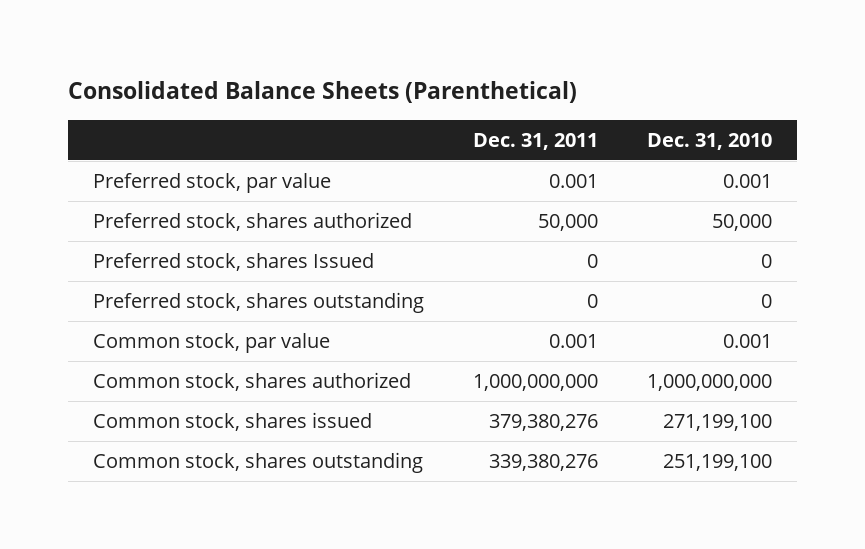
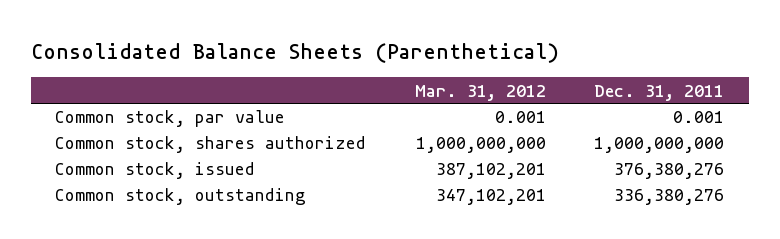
[647,132,773,150] Dec. 31, 2010 -> none
none -> [414,84,546,101] Mar. 31, 2012
[92,173,331,194] Preferred stock, par value -> none
[92,212,412,232] Preferred stock, shares authorized -> none
[92,253,374,272] Preferred stock, shares Issued -> none
[92,292,424,314] Preferred stock, shares outstanding -> none
[92,412,372,432] Common stock, shares issued -> [55,162,256,180] Common stock, issued
[489,414,599,432] 379,380,276 -> [614,163,725,180] 376,380,276
[92,452,423,474] Common stock, shares outstanding -> [55,188,307,206] Common stock, outstanding
[489,454,599,472] 339,380,276 -> [614,189,725,206] 336,380,276

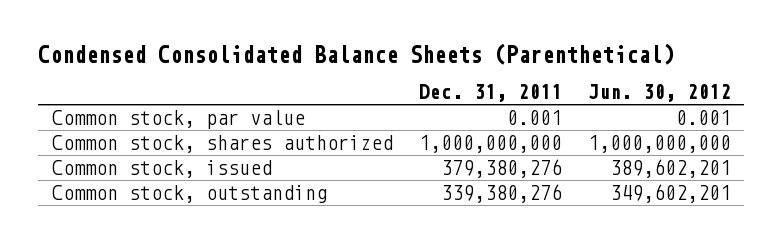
[31,43,560,64] Consolidated Balance Sheets (Parenthetical) -> [38,43,675,66] Condensed Consolidated Balance Sheets (Parenthetical)
[414,84,546,101] Mar. 31, 2012 -> none
none -> [587,84,731,103] Jun. 30, 2012
[614,163,725,180] 376,380,276 -> [440,158,562,178] 379,380,276
[614,189,725,206] 336,380,276 -> [440,183,562,203] 339,380,276

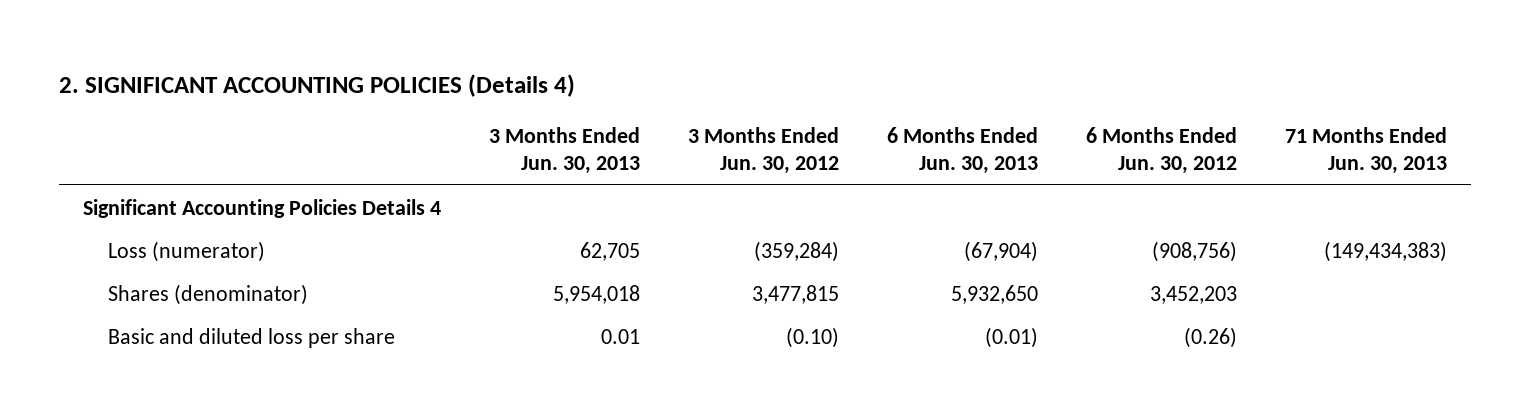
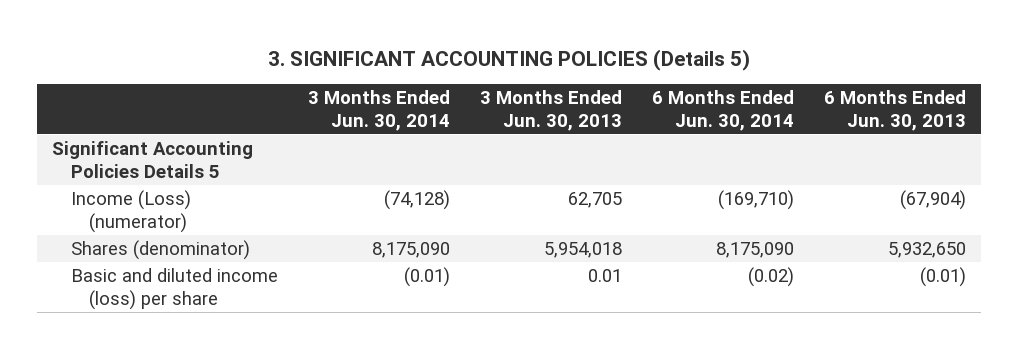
[58,73,575,97] 2. SIGNIFICANT ACCOUNTING POLICIES (Details 4) -> [268,48,751,71] 3. SIGNIFICANT ACCOUNTING POLICIES (Details 5)
[687,127,839,175] 3 Months Ended Jun. 30, 2012 -> none
[1085,127,1237,175] 6 Months Ended Jun. 30, 2012 -> none
[1285,127,1448,175] 71 Months Ended Jun. 30, 2013 -> none
none -> [307,90,450,131] 3 Months Ended Jun. 30, 2014
none -> [651,90,794,131] 6 Months Ended Jun. 30, 2014
[82,198,441,218] Significant Accounting Policies Details 4 -> [52,141,254,178] Significant Accounting Policies Details 5
[107,240,265,262] Loss (numerator) -> [70,190,191,233] Income (Loss) (numerator)
[107,327,395,348] Basic and diluted loss per share -> [70,268,278,310] Basic and diluted income (loss) per share

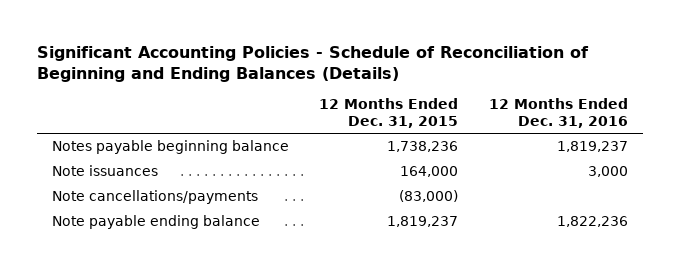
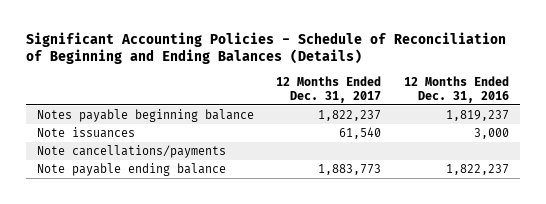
[319,98,459,128] 12 Months Ended Dec. 31, 2015 -> none
none -> [276,75,382,103] 12 Months Ended Dec. 31, 2017
[556,216,628,228] 1,822,236 -> [445,163,509,175] 1,822,237

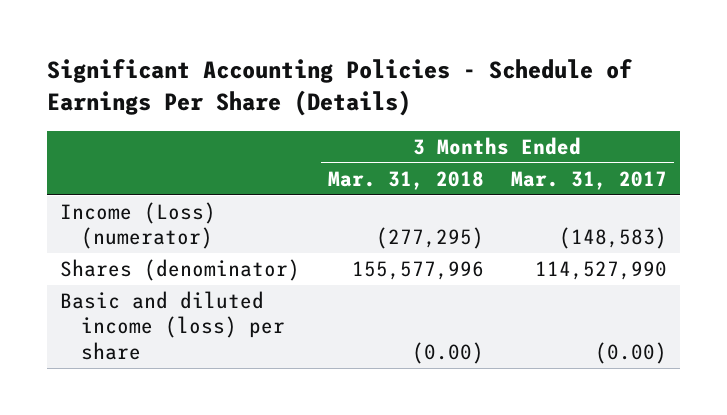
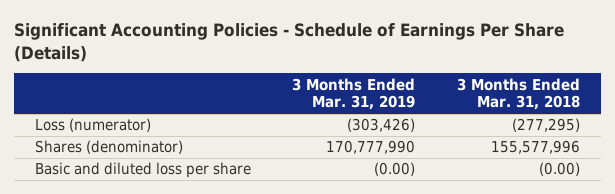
[510,170,667,190] Mar. 31, 2017 -> none
none -> [292,77,416,111] 3 Months Ended Mar. 31, 2019
[60,202,217,250] Income (Loss) (numerator) -> [34,118,151,133] Loss (numerator)
[60,291,286,360] Basic and diluted income (loss) per share -> [34,162,251,179] Basic and diluted loss per share

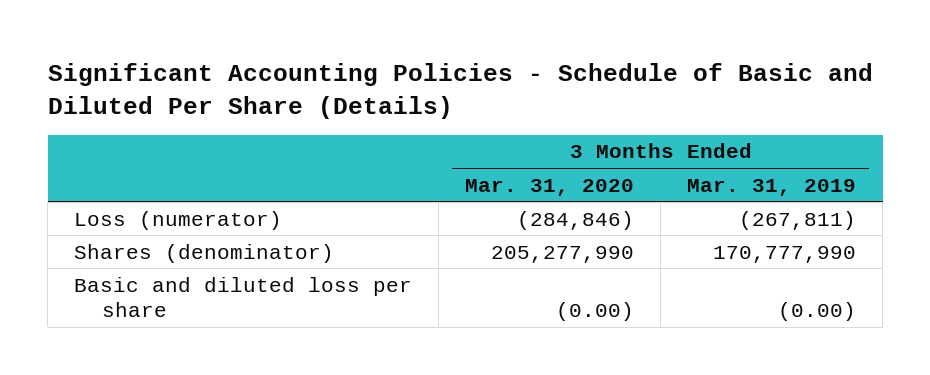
[13,23,564,62] Significant Accounting Policies - Schedule of Earnings Per Share (Details) -> [47,62,873,119] Significant Accounting Policies - Schedule of Basic and Diluted Per Share (Details)
[457,77,581,111] 3 Months Ended Mar. 31, 2018 -> none
none -> [465,178,635,196] Mar. 31, 2020
[347,118,416,133] (303,426) -> [739,210,857,230] (267,811)

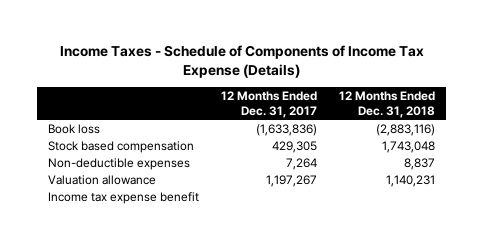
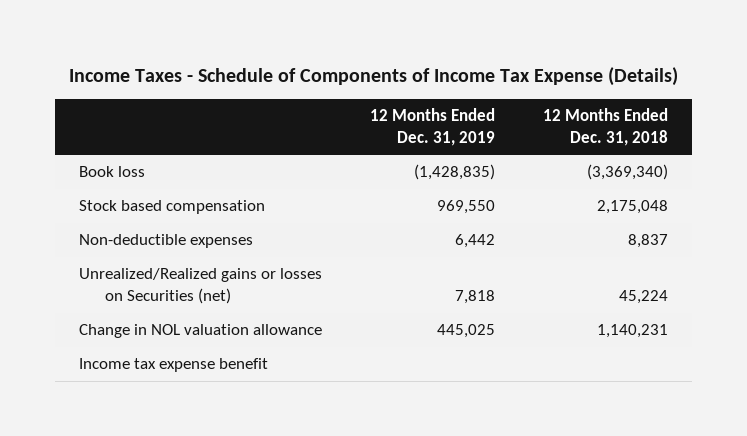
[221,91,318,118] 12 Months Ended Dec. 31, 2017 -> none
none -> [370,108,496,147] 12 Months Ended Dec. 31, 2019
[375,123,435,136] (2,883,116) -> [587,164,669,181] (3,369,340)
[381,140,435,153] 1,743,048 -> [597,200,669,215] 2,175,048
none -> [79,268,323,305] Unrealized/Realized gains or losses on Securities (net)
[48,174,157,185] Valuation allowance -> [79,324,323,339] Change in NOL valuation allowance

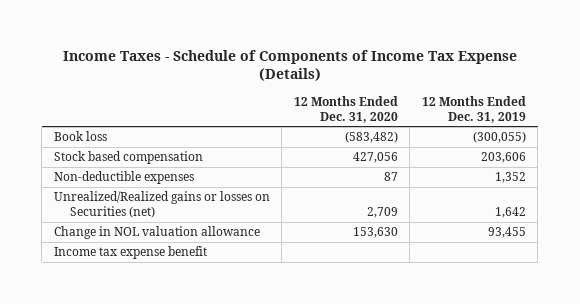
[543,108,669,147] 12 Months Ended Dec. 31, 2018 -> none
none -> [293,95,398,123] 12 Months Ended Dec. 31, 2020
[414,164,496,181] (1,428,835) -> [472,131,526,144] (300,055)
[437,200,496,215] 969,550 -> [480,152,526,164] 203,606
[455,234,496,249] 6,442 -> [494,172,526,184] 1,352
[455,290,496,305] 7,818 -> [494,207,526,219] 1,642
[437,324,496,339] 445,025 -> [487,227,526,239] 93,455

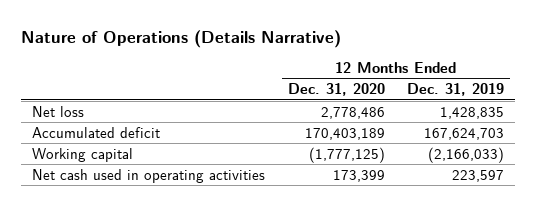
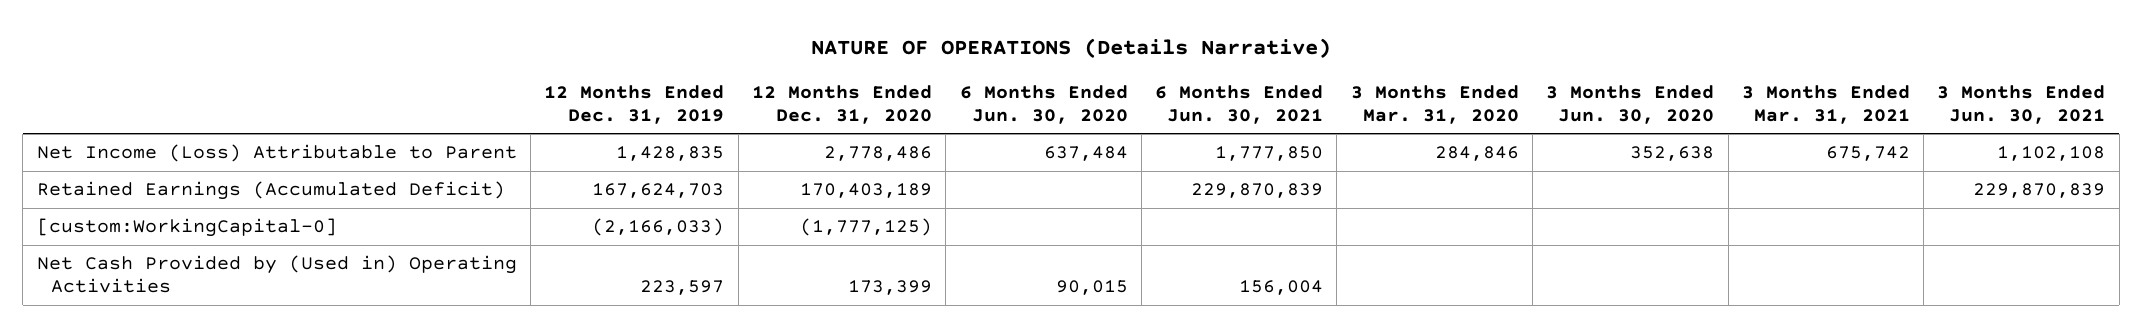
[20,30,341,49] Nature of Operations (Details Narrative) -> [811,37,1332,58] NATURE OF OPERATIONS (Details Narrative)
none -> [959,84,1128,124] 6 Months Ended Jun. 30, 2020
none -> [1155,84,1324,124] 6 Months Ended Jun. 30, 2021
none -> [1350,84,1519,124] 3 Months Ended Mar. 31, 2020
none -> [1546,84,1715,124] 3 Months Ended Jun. 30, 2020
none -> [1741,84,1910,124] 3 Months Ended Mar. 31, 2021
none -> [1937,84,2106,124] 3 Months Ended Jun. 30, 2021
[32,105,85,117] Net loss -> [36,144,517,163] Net Income (Loss) Attributable to Parent
[32,126,161,138] Accumulated deficit -> [36,181,505,201] Retained Earnings (Accumulated Deficit)
[32,147,134,162] Working capital -> [36,218,337,238] [custom:WorkingCapital-0]
[32,168,266,183] Net cash used in operating activities -> [36,255,517,294] Net Cash Provided by (Used in) Operating Activities

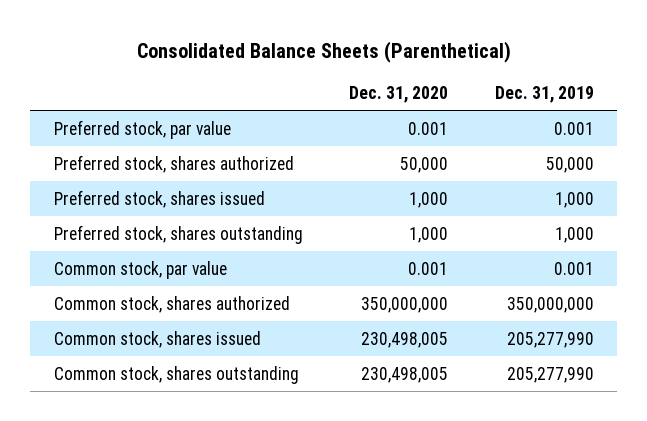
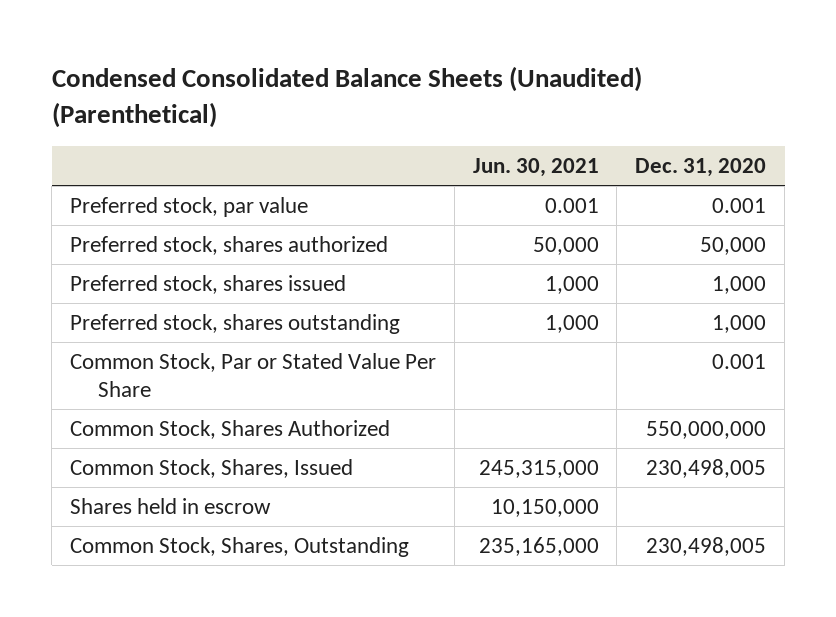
[136,40,511,63] Consolidated Balance Sheets (Parenthetical) -> [51,66,642,128] Condensed Consolidated Balance Sheets (Unaudited) (Parenthetical)
[494,85,594,103] Dec. 31, 2019 -> none
none -> [472,158,599,178] Jun. 30, 2021
[53,260,227,279] Common stock, par value -> [69,353,436,397] Common Stock, Par or Stated Value Per Share
[53,295,290,313] Common stock, shares authorized -> [69,420,390,440] Common Stock, Shares Authorized
[361,296,449,313] 350,000,000 -> [646,421,767,440] 550,000,000
[53,330,261,348] Common stock, shares issued -> [69,459,353,479] Common Stock, Shares, Issued
none -> [69,498,271,515] Shares held in escrow
[53,365,299,384] Common stock, shares outstanding -> [69,537,409,558] Common Stock, Shares, Outstanding

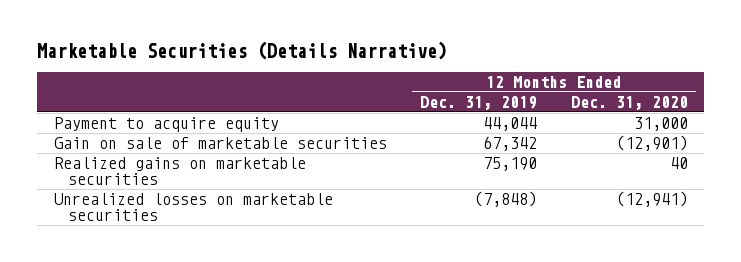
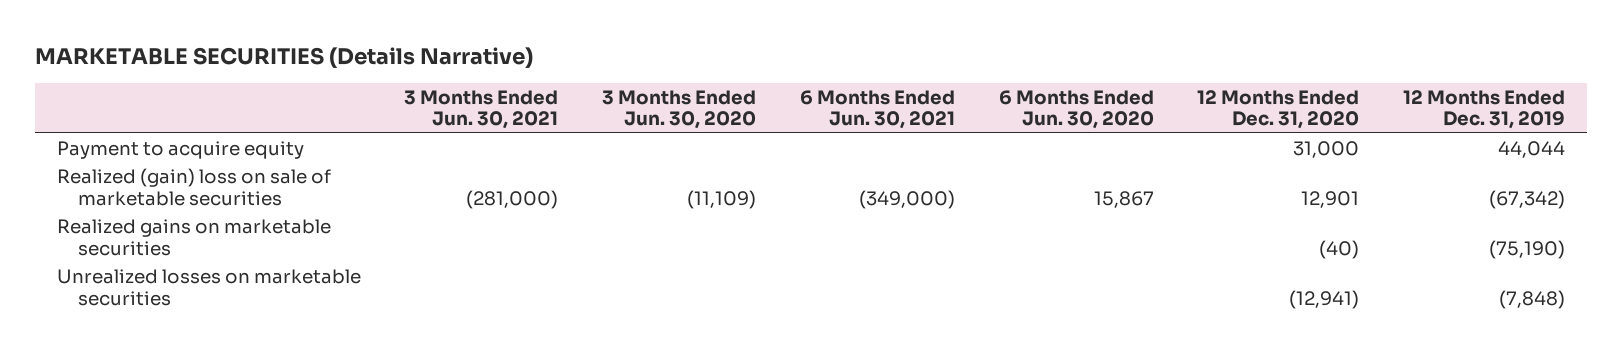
[37,41,448,61] Marketable Securities (Details Narrative) -> [34,46,533,68] MARKETABLE SECURITIES (Details Narrative)
none -> [404,89,559,130] 3 Months Ended Jun. 30, 2021
none -> [602,89,757,130] 3 Months Ended Jun. 30, 2020
none -> [799,89,955,130] 6 Months Ended Jun. 30, 2021
none -> [998,89,1154,130] 6 Months Ended Jun. 30, 2020
[53,137,387,150] Gain on sale of marketable securities -> [56,167,331,206] Realized (gain) loss on sale of marketable securities
[483,136,538,152] 67,342 -> [1488,189,1565,209] (67,342)
[615,135,688,152] (12,901) -> [1301,190,1360,208] 12,901
[483,157,538,172] 75,190 -> [1488,239,1565,259] (75,190)
[669,157,688,170] 40 -> [1319,239,1360,259] (40)

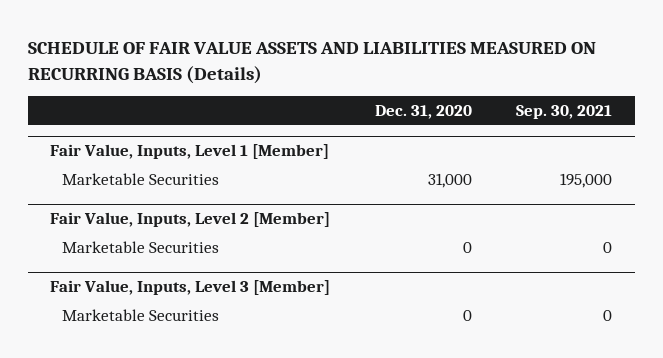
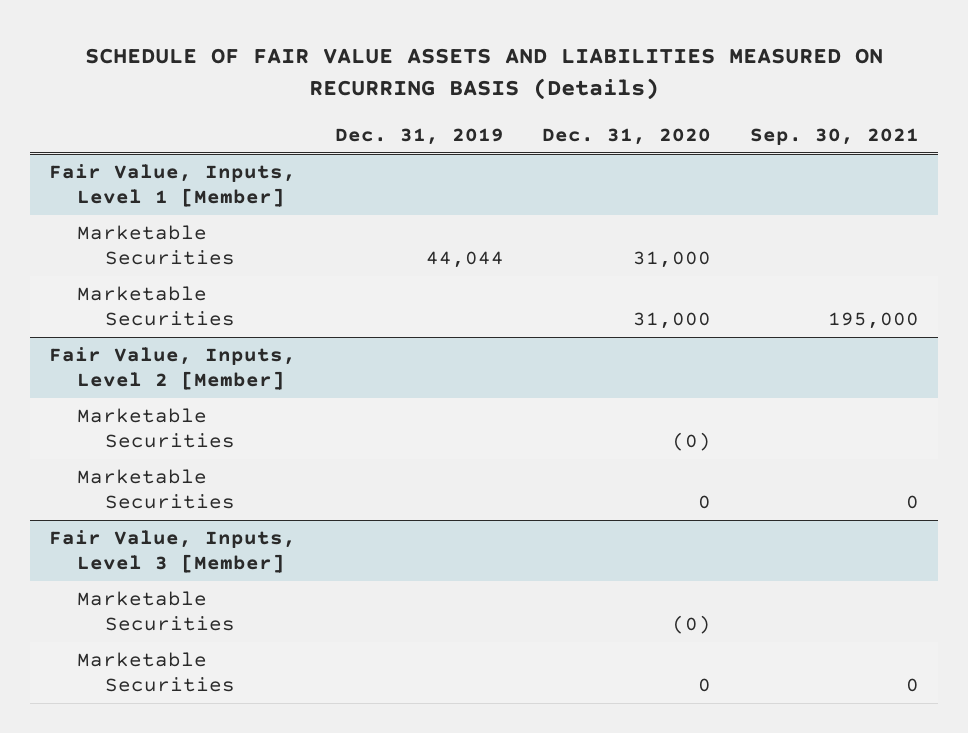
none -> [334,127,504,145] Dec. 31, 2019
none -> [76,225,235,265] Marketable Securities
none -> [76,408,235,448] Marketable Securities
none -> [76,591,235,631] Marketable Securities

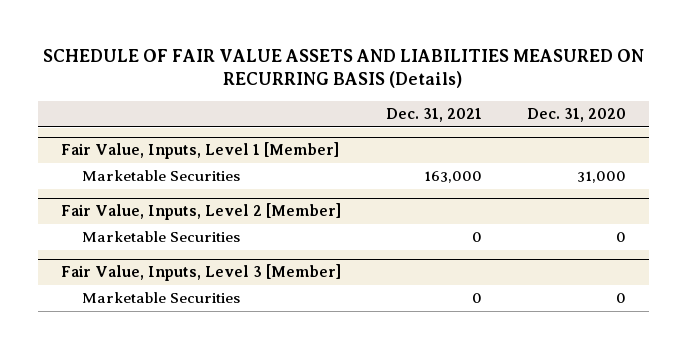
[334,127,504,145] Dec. 31, 2019 -> none
[749,127,919,145] Sep. 30, 2021 -> none
none -> [385,107,482,122] Dec. 31, 2021
[76,286,235,326] Marketable Securities -> none
[76,408,235,448] Marketable Securities -> none
[76,591,235,631] Marketable Securities -> none

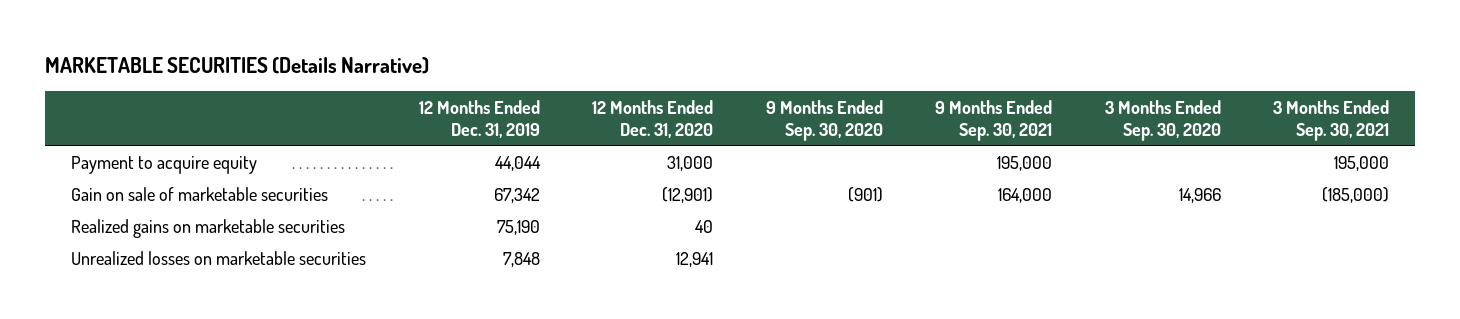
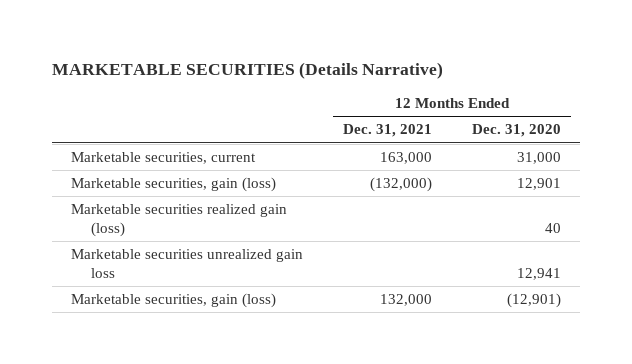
[418,99,540,139] 12 Months Ended Dec. 31, 2019 -> none
[765,99,883,142] 9 Months Ended Sep. 30, 2020 -> none
[935,99,1053,142] 9 Months Ended Sep. 30, 2021 -> none
[1104,99,1221,142] 3 Months Ended Sep. 30, 2020 -> none
[1273,99,1390,142] 3 Months Ended Sep. 30, 2021 -> none
none -> [343,124,433,138] Dec. 31, 2021
[71,155,258,174] Payment to acquire equity -> [71,152,257,165] Marketable securities, current
[71,186,329,201] Gain on sale of marketable securities -> [71,177,277,193] Marketable securities, gain (loss)
[662,186,714,203] (12,901) -> [516,178,561,191] 12,901
[71,218,346,238] Realized gains on marketable securities -> [71,204,288,237] Marketable securities realized gain (loss)
[71,250,367,265] Unrealized losses on marketable securities -> [71,249,304,278] Marketable securities unrealized gain loss
none -> [71,293,277,309] Marketable securities, gain (loss)

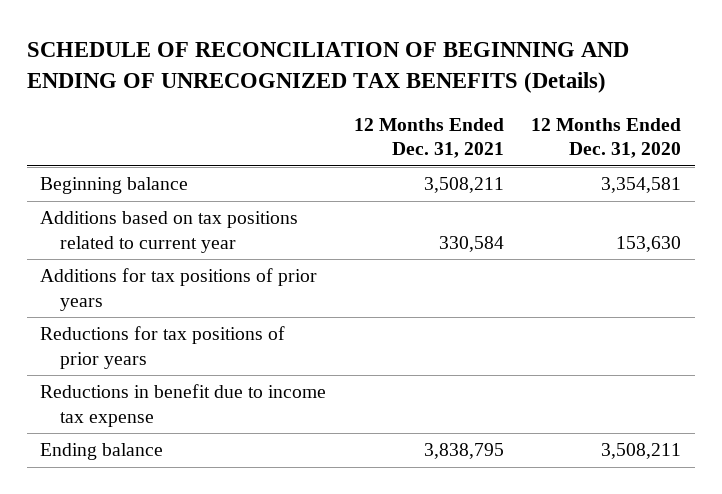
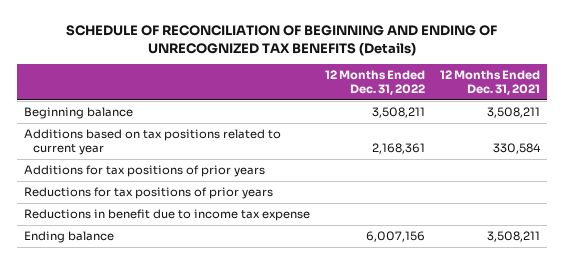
[531,117,682,159] 12 Months Ended Dec. 31, 2020 -> none
none -> [324,70,425,96] 12 Months Ended Dec. 31, 2022
[423,443,504,460] 3,838,795 -> [486,230,540,242] 3,508,211

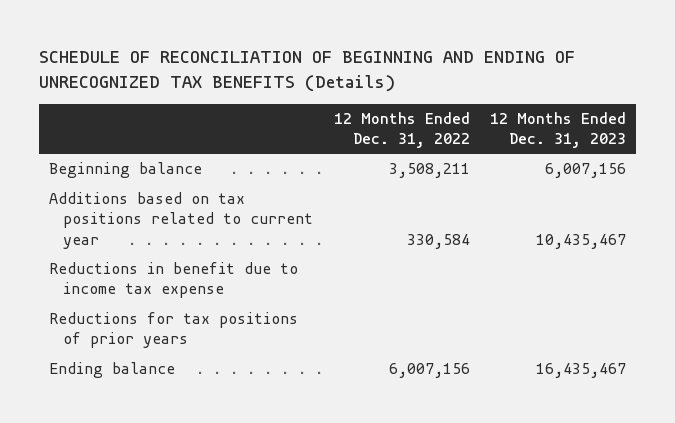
[439,70,540,96] 12 Months Ended Dec. 31, 2021 -> none
none -> [489,111,626,149] 12 Months Ended Dec. 31, 2023
[24,164,266,177] Additions for tax positions of prior years -> none
[371,143,425,155] 2,168,361 -> [406,233,470,249] 330,584
[24,186,274,199] Reductions for tax positions of prior years -> [48,312,298,349] Reductions for tax positions of prior years

